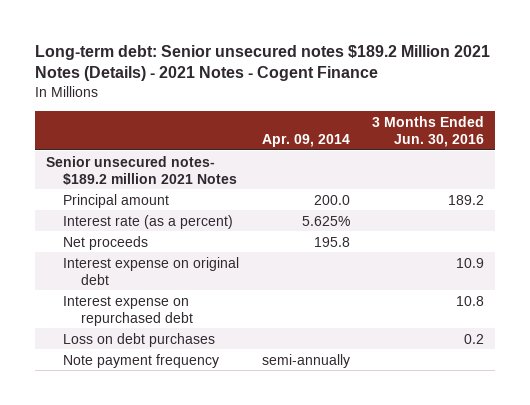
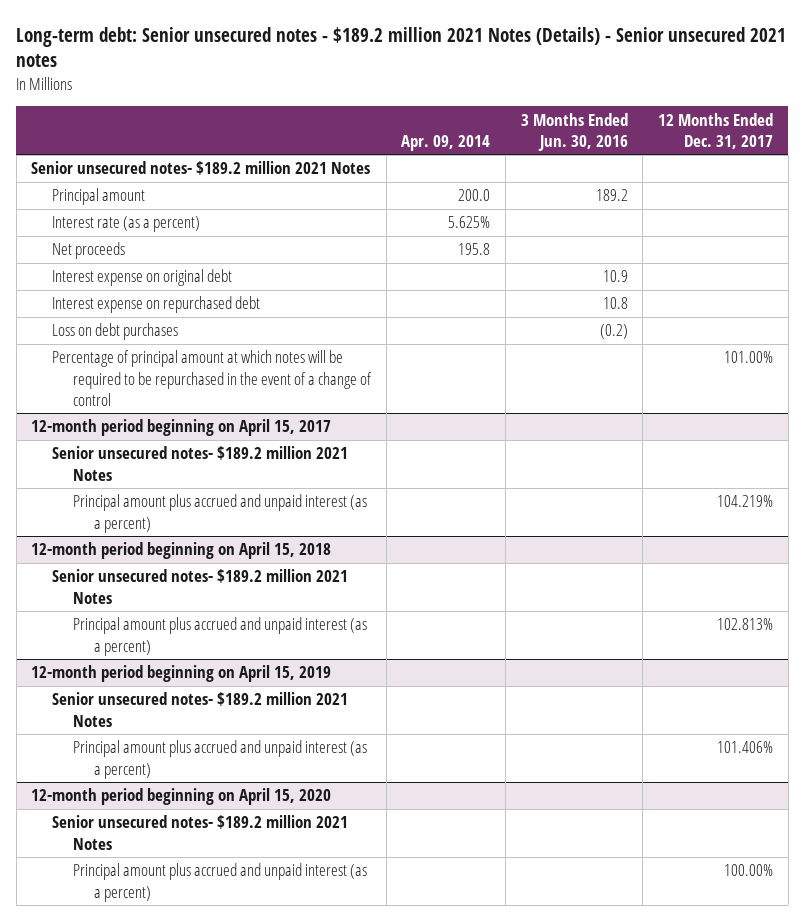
[34,44,490,82] Long-term debt: Senior unsecured notes $189.2 Million 2021 Notes (Details) - 2021 Notes - Cogent Finance -> [16,26,787,68] Long-term debt: Senior unsecured notes - $189.2 million 2021 Notes (Details) - Senior unsecured 2021 notes
none -> [658,112,774,149] 12 Months Ended Dec. 31, 2017
[63,353,220,368] Note payment frequency -> none
[463,333,484,344] 0.2 -> [599,324,628,340] (0.2)
none -> [52,350,373,406] Percentage of principal amount at which notes will be required to be repurchased in the event of a change of control
none -> [31,419,332,437] 12-month period beginning on April 15, 2017
none -> [52,446,349,481] Senior unsecured notes- $189.2 million 2021 Notes
none -> [73,494,368,533] Principal amount plus accrued and unpaid interest (as a percent)
none -> [31,542,332,560] 12-month period beginning on April 15, 2018
none -> [52,569,349,604] Senior unsecured notes- $189.2 million 2021 Notes
none -> [73,617,368,656] Principal amount plus accrued and unpaid interest (as a percent)
none -> [31,665,332,683] 12-month period beginning on April 15, 2019
none -> [52,692,349,727] Senior unsecured notes- $189.2 million 2021 Notes
none -> [73,740,368,779] Principal amount plus accrued and unpaid interest (as a percent)
none -> [31,788,332,806] 12-month period beginning on April 15, 2020
none -> [52,815,349,850] Senior unsecured notes- $189.2 million 2021 Notes
none -> [73,863,368,902] Principal amount plus accrued and unpaid interest (as a percent)

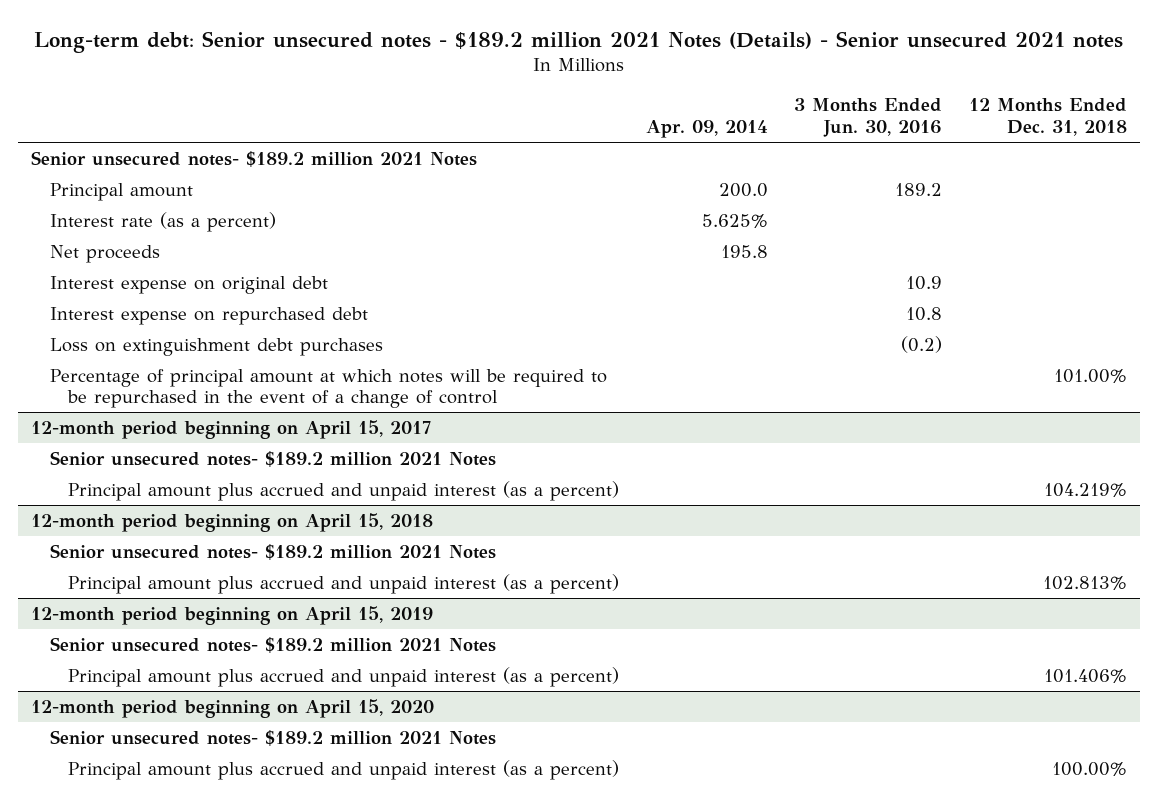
[658,112,774,149] 12 Months Ended Dec. 31, 2017 -> none
none -> [968,98,1127,137] 12 Months Ended Dec. 31, 2018
[52,323,179,341] Loss on debt purchases -> [49,337,383,356] Loss on extinguishment debt purchases

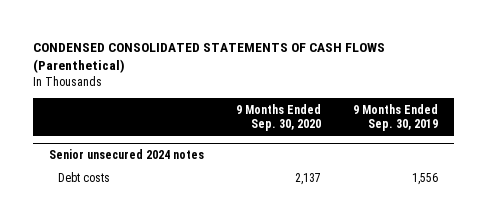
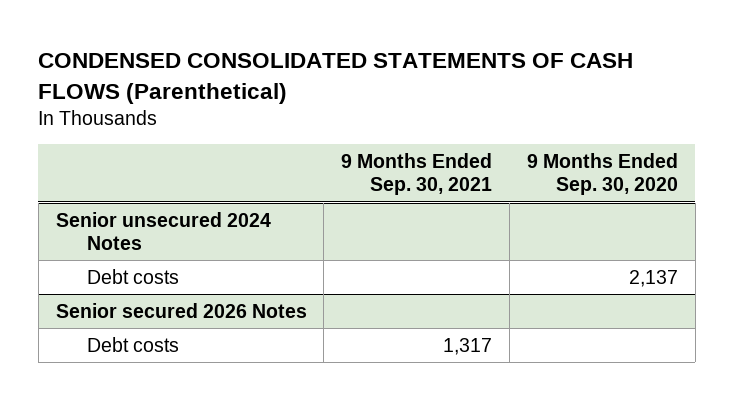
[352,103,438,131] 9 Months Ended Sep. 30, 2019 -> none
none -> [341,153,493,196] 9 Months Ended Sep. 30, 2021
[49,148,205,159] Senior unsecured 2024 notes -> [55,211,271,250] Senior unsecured 2024 Notes
none -> [55,302,307,318] Senior secured 2026 Notes
none -> [86,336,179,352] Debt costs

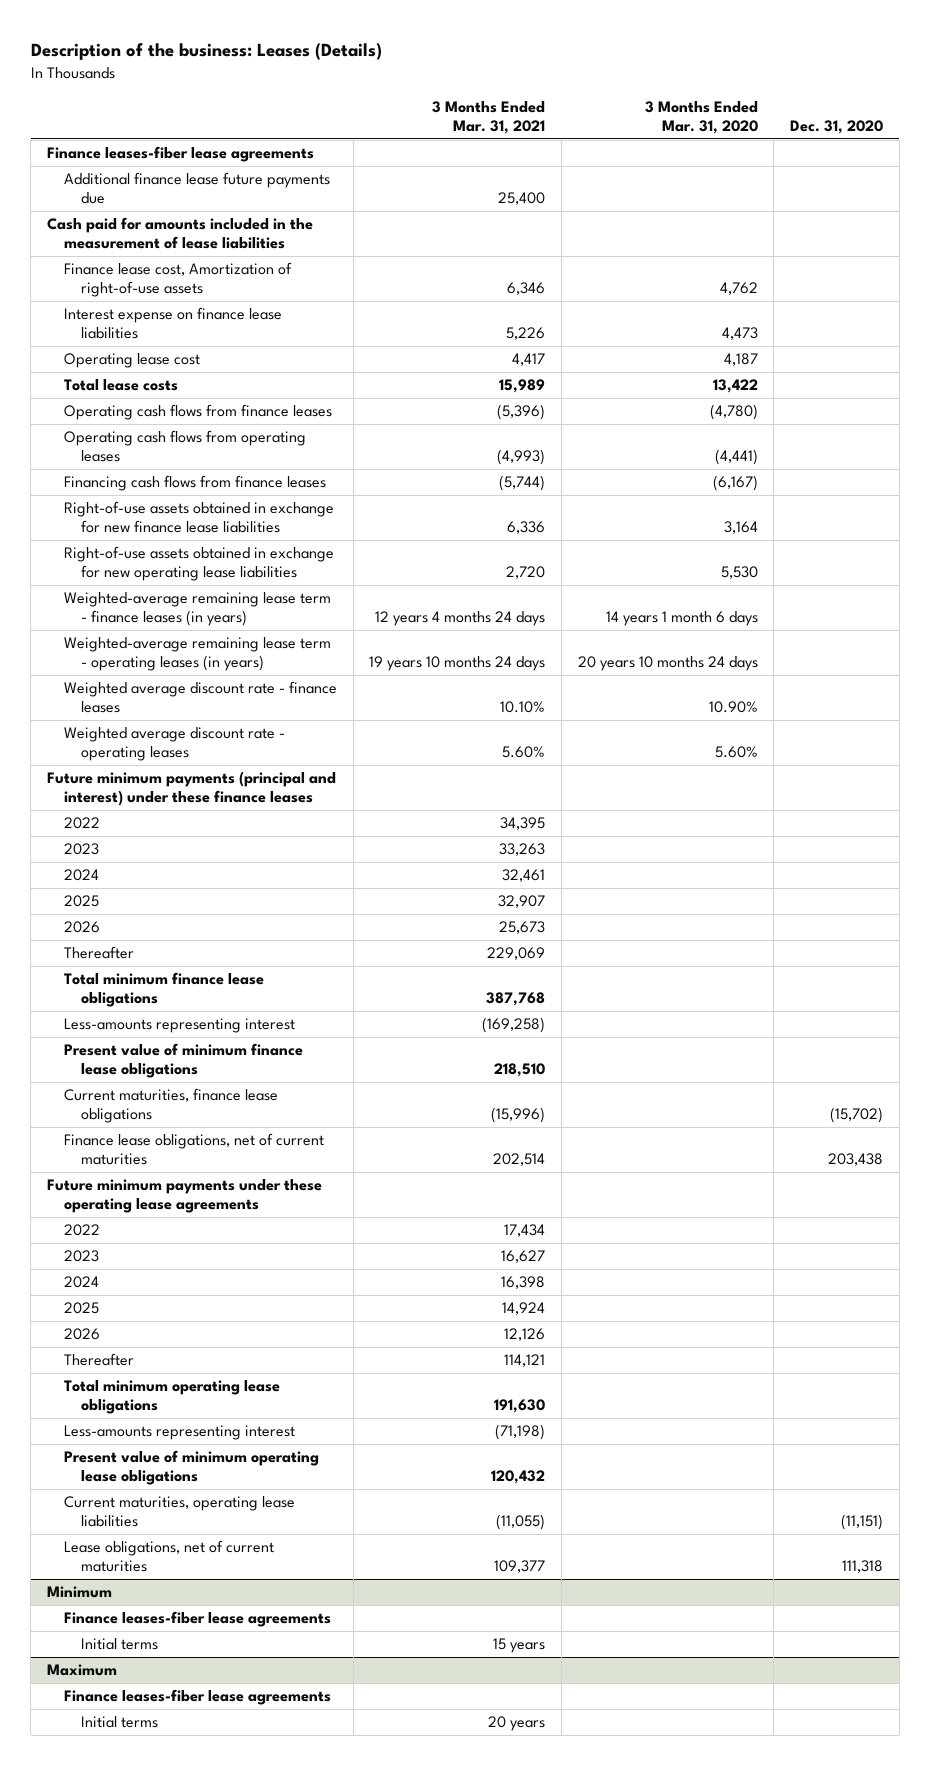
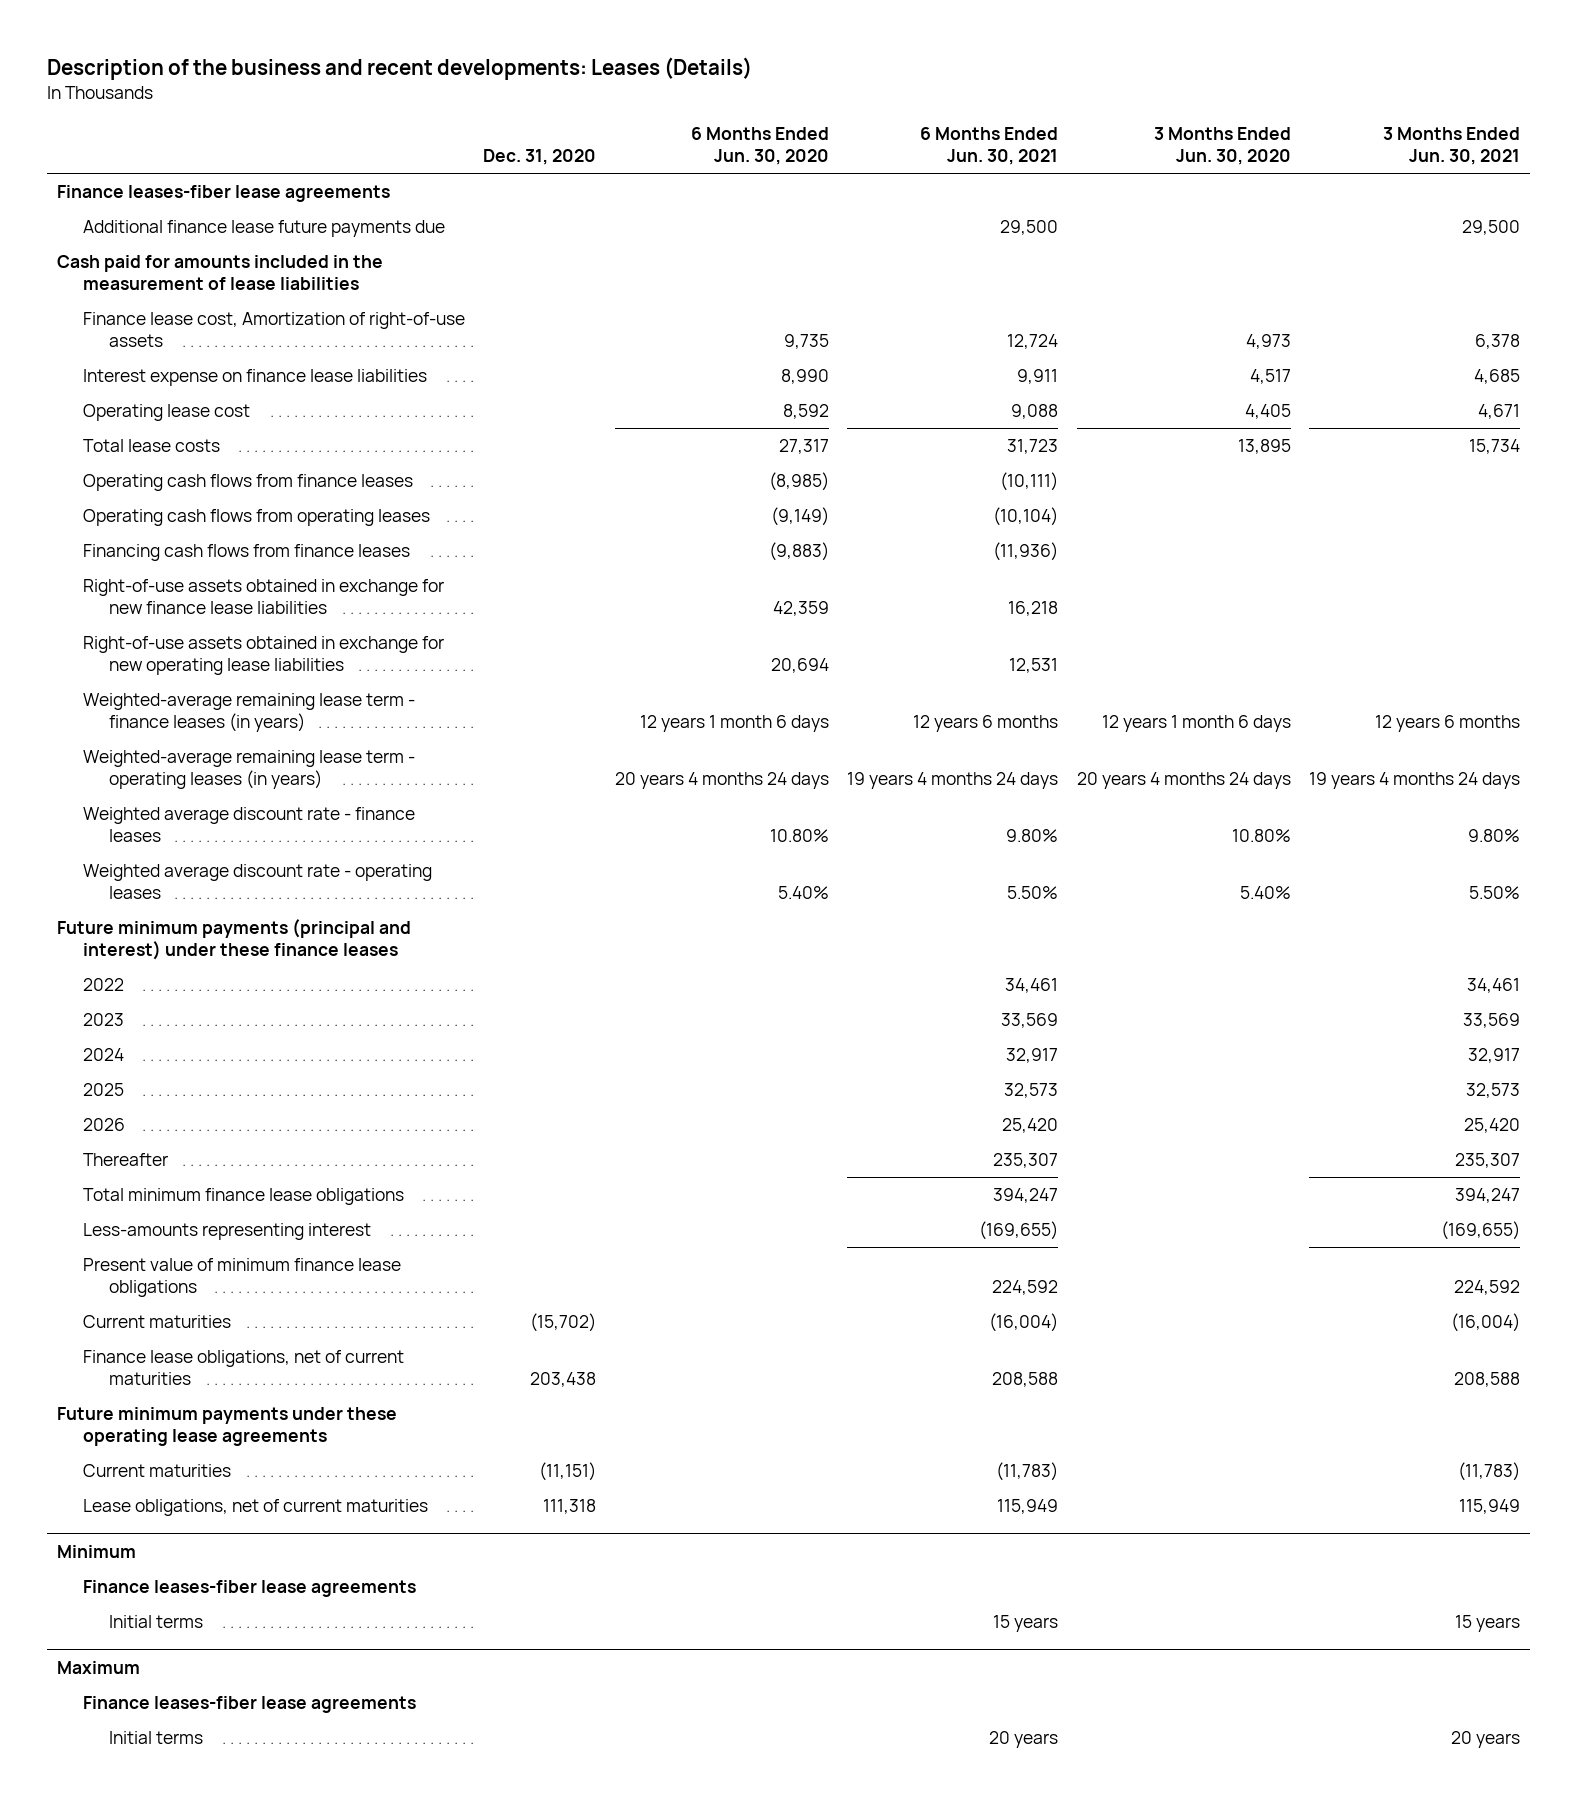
[30,43,382,61] Description of the business: Leases (Details) -> [47,56,753,80] Description of the business and recent developments: Leases (Details)
[432,101,546,135] 3 Months Ended Mar. 31, 2021 -> none
[644,101,758,135] 3 Months Ended Mar. 31, 2020 -> none
none -> [690,127,829,166] 6 Months Ended Jun. 30, 2020
none -> [920,127,1059,166] 6 Months Ended Jun. 30, 2021
none -> [1153,127,1291,166] 3 Months Ended Jun. 30, 2020
none -> [1383,127,1521,166] 3 Months Ended Jun. 30, 2021
[63,1088,278,1124] Current maturities, finance lease obligations -> [82,1315,231,1329] Current maturities
[63,1224,100,1237] 2022 -> none
[63,1250,99,1263] 2023 -> none
[63,1276,99,1289] 2024 -> none
[63,1302,99,1315] 2025 -> none
[63,1328,100,1341] 2026 -> none
[63,1353,134,1367] Thereafter -> none
[63,1380,280,1415] Total minimum operating lease obligations -> none
[63,1425,295,1441] Less-amounts representing interest -> none
[63,1450,319,1486] Present value of minimum operating lease obligations -> none
[63,1496,295,1528] Current maturities, operating lease liabilities -> [82,1464,231,1478] Current maturities

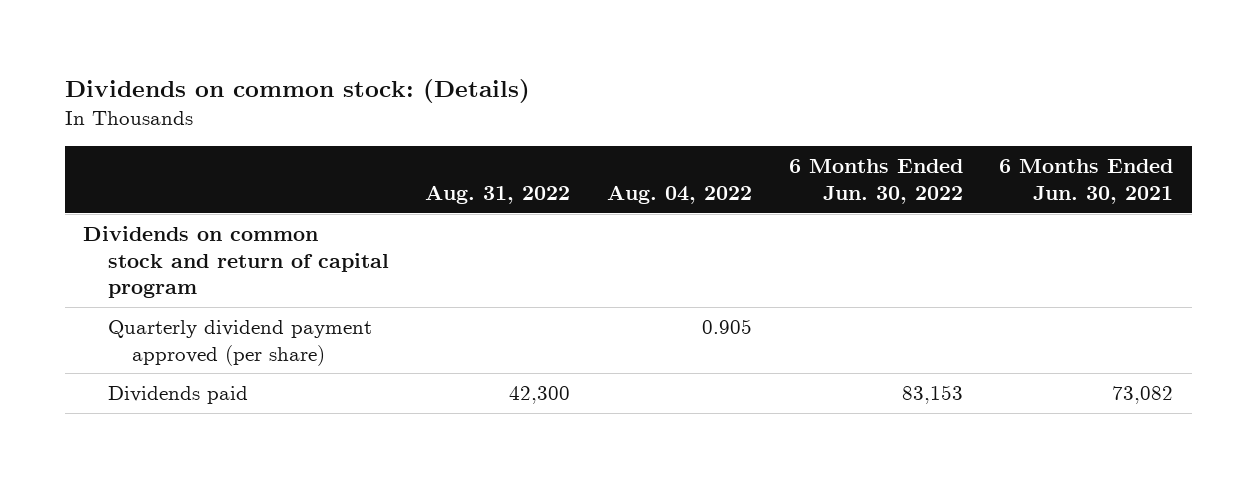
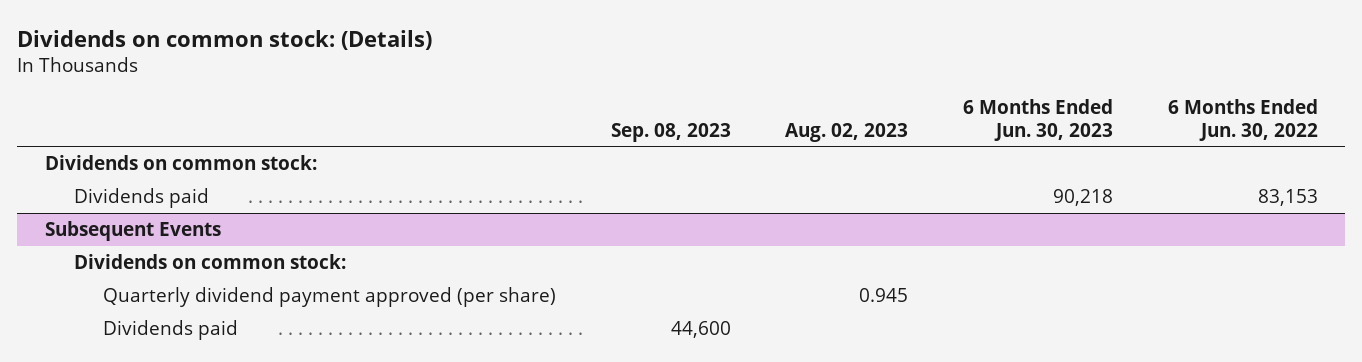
[425,185,571,205] Aug. 31, 2022 -> none
[606,185,752,205] Aug. 04, 2022 -> none
[999,159,1174,205] 6 Months Ended Jun. 30, 2021 -> none
none -> [610,122,731,142] Sep. 08, 2023
none -> [785,122,909,142] Aug. 02, 2023
none -> [963,99,1114,141] 6 Months Ended Jun. 30, 2023
[107,320,372,366] Quarterly dividend payment approved (per share) -> none
[82,226,389,299] Dividends on common stock and return of capital program -> [44,155,317,171] Dividends on common stock:
none -> [44,221,221,242] Subsequent Events
none -> [73,254,346,270] Dividends on common stock:
none -> [102,287,556,308] Quarterly dividend payment approved (per share)
none -> [102,320,238,341] Dividends paid

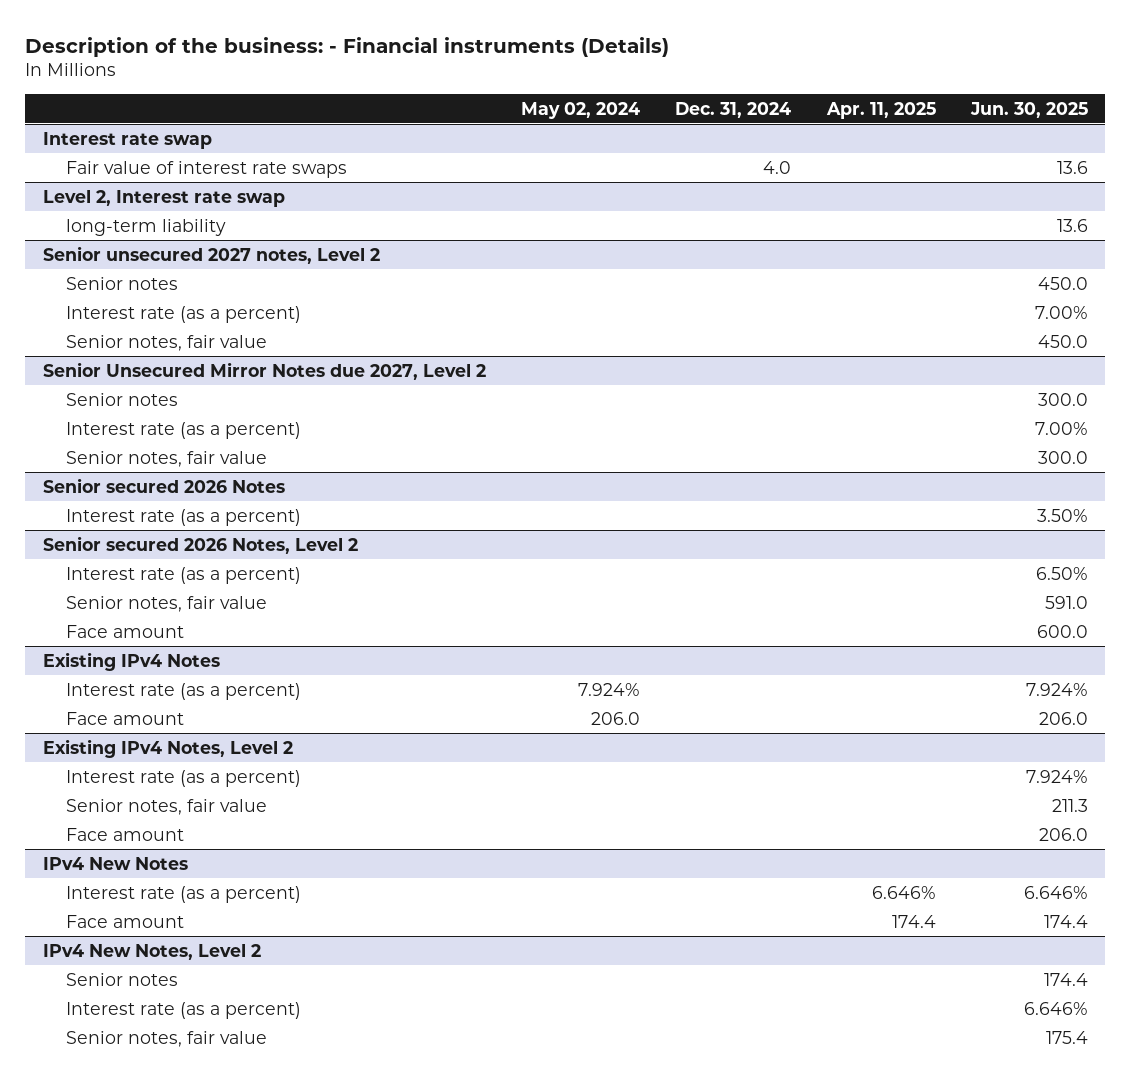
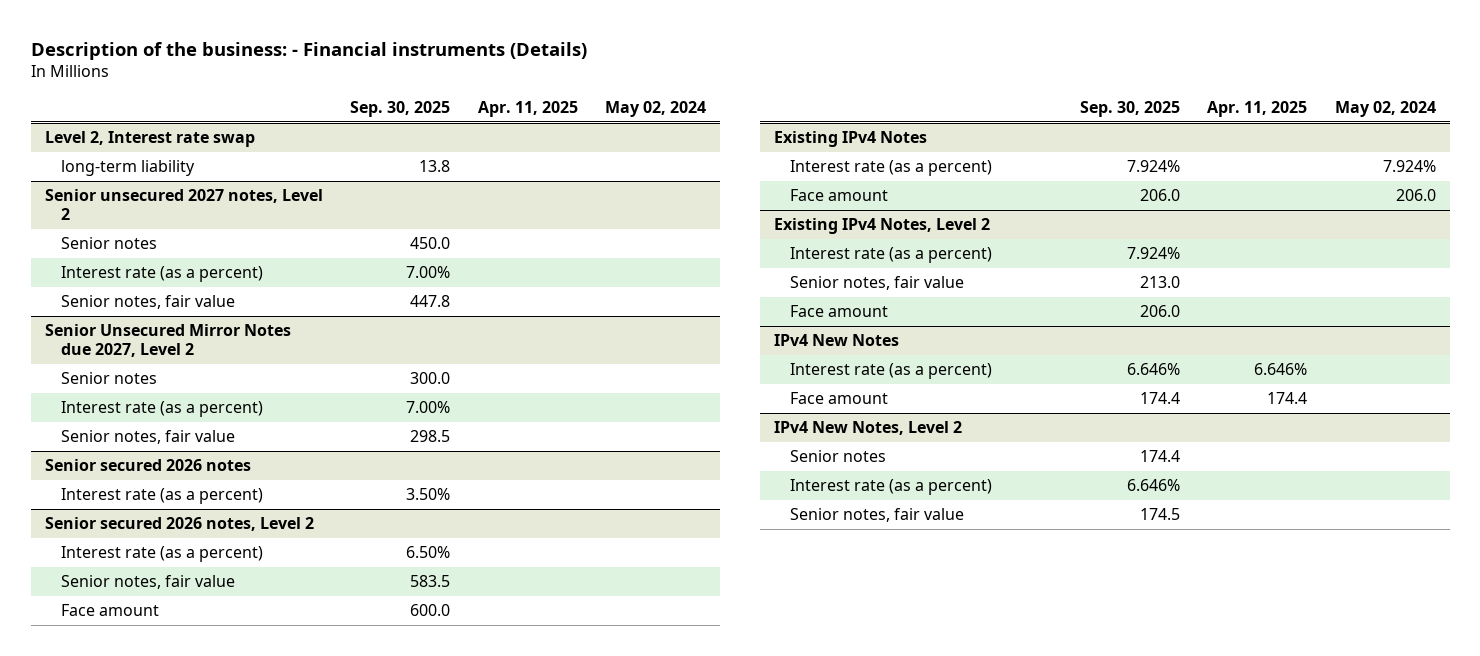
[675,101,792,118] Dec. 31, 2024 -> none
[969,101,1088,118] Jun. 30, 2025 -> none
none -> [350,101,451,118] Sep. 30, 2025
[42,131,212,149] Interest rate swap -> none
[65,160,347,178] Fair value of interest rate swaps -> none
[42,477,285,493] Senior secured 2026 Notes -> [44,459,251,472] Senior secured 2026 notes
[42,535,358,554] Senior secured 2026 Notes, Level 2 -> [44,517,314,532] Senior secured 2026 notes, Level 2

